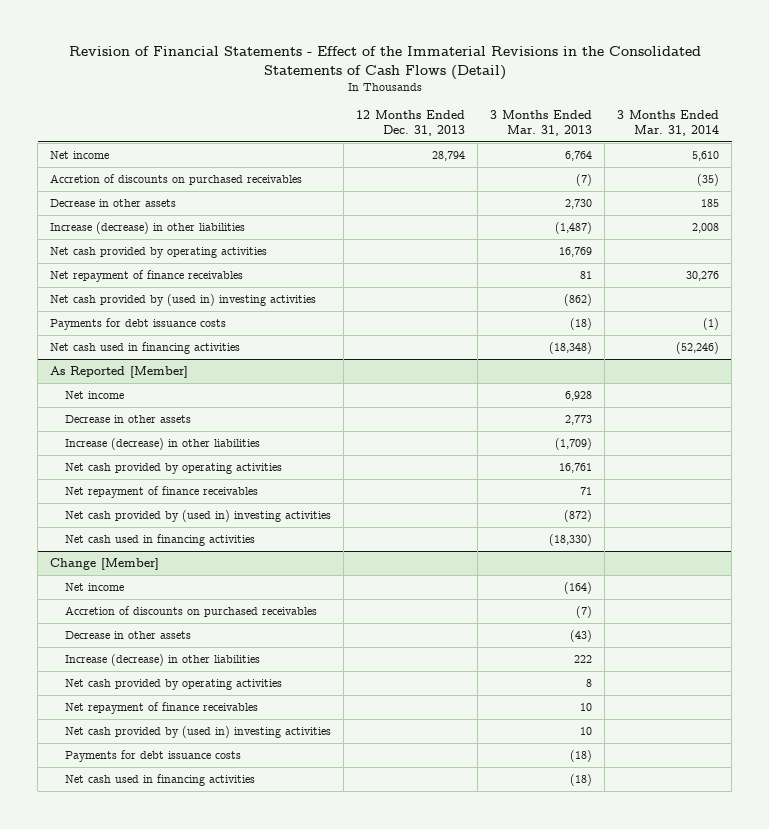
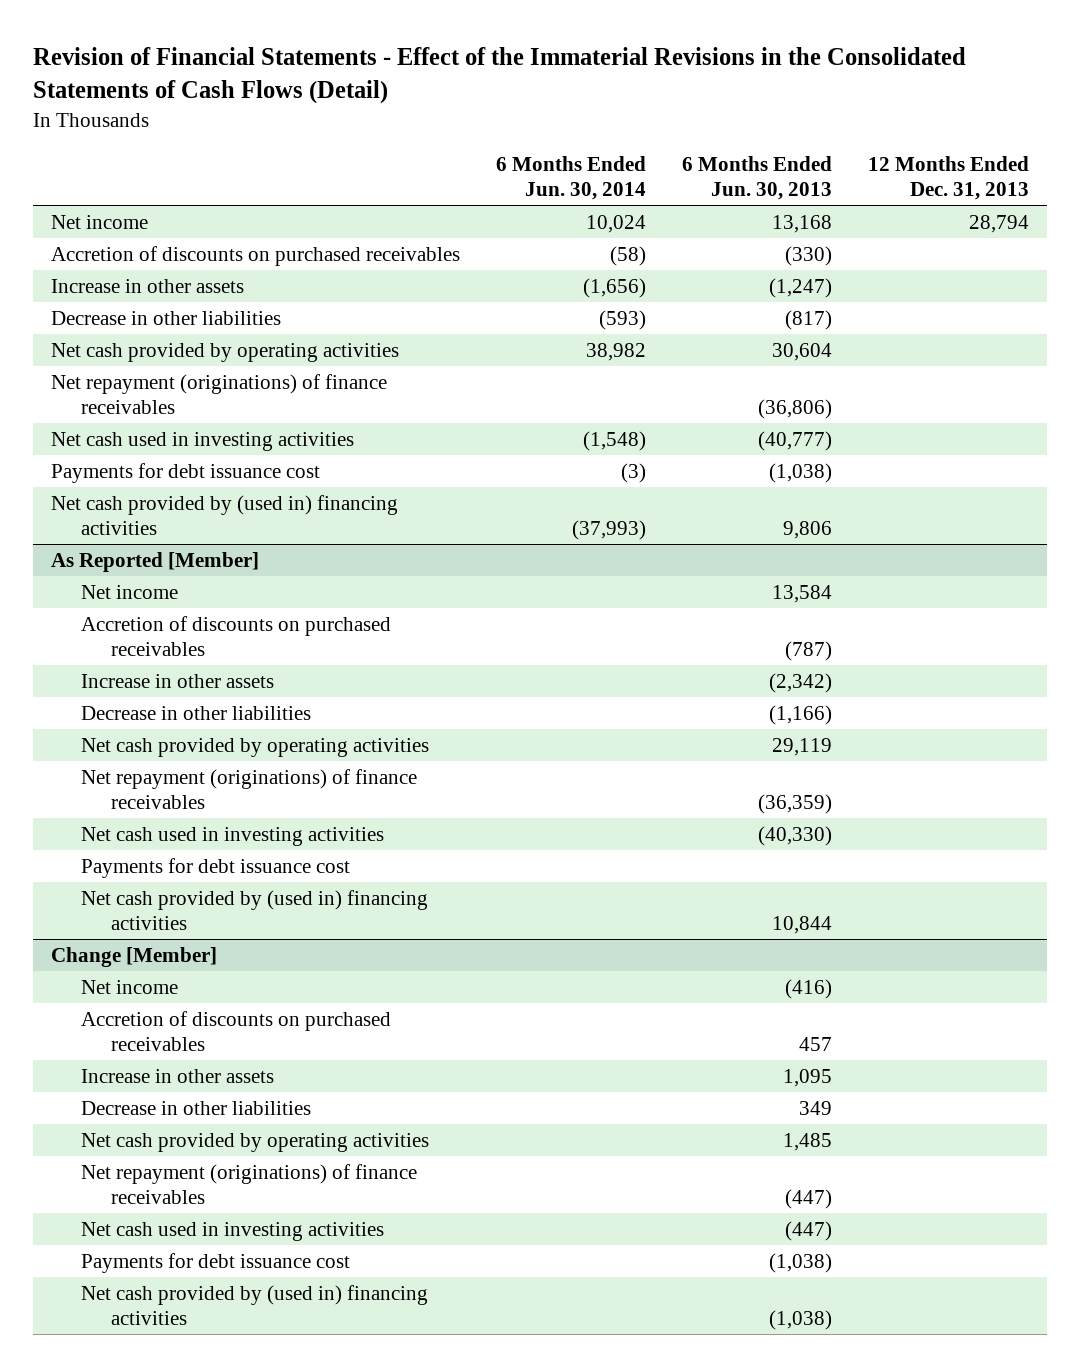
[490,109,593,136] 3 Months Ended Mar. 31, 2013 -> none
[617,109,720,136] 3 Months Ended Mar. 31, 2014 -> none
none -> [495,155,646,201] 6 Months Ended Jun. 30, 2014
none -> [681,155,832,201] 6 Months Ended Jun. 30, 2013
[50,199,177,208] Decrease in other assets -> [50,278,244,293] Increase in other assets
[50,222,246,235] Increase (decrease) in other liabilities -> [50,310,281,325] Decrease in other liabilities
[50,270,244,283] Net repayment of finance receivables -> [50,373,387,415] Net repayment (originations) of finance receivables
[50,294,317,307] Net cash provided by (used in) investing activities -> [50,431,354,451] Net cash used in investing activities
[50,318,227,331] Payments for debt issuance costs -> [50,462,320,483] Payments for debt issuance cost
[50,342,241,355] Net cash used in financing activities -> [50,494,398,536] Net cash provided by (used in) financing activities
none -> [80,615,391,657] Accretion of discounts on purchased receivables
[65,415,192,424] Decrease in other assets -> [80,673,274,688] Increase in other assets
[65,438,261,451] Increase (decrease) in other liabilities -> [80,705,311,720] Decrease in other liabilities
[65,486,259,499] Net repayment of finance receivables -> [80,768,417,810] Net repayment (originations) of finance receivables
[65,510,332,523] Net cash provided by (used in) investing activities -> [80,826,384,846] Net cash used in investing activities
none -> [80,857,350,878] Payments for debt issuance cost
[65,534,256,547] Net cash used in financing activities -> [80,889,428,931] Net cash provided by (used in) financing activities
[65,631,192,640] Decrease in other assets -> [80,1068,274,1083] Increase in other assets
[65,654,261,667] Increase (decrease) in other liabilities -> [80,1100,311,1115] Decrease in other liabilities
[65,702,259,715] Net repayment of finance receivables -> [80,1163,417,1205] Net repayment (originations) of finance receivables
[65,726,332,739] Net cash provided by (used in) investing activities -> [80,1221,384,1241] Net cash used in investing activities
[65,750,242,763] Payments for debt issuance costs -> [80,1252,350,1273] Payments for debt issuance cost
[65,774,256,787] Net cash used in financing activities -> [80,1284,428,1326] Net cash provided by (used in) financing activities

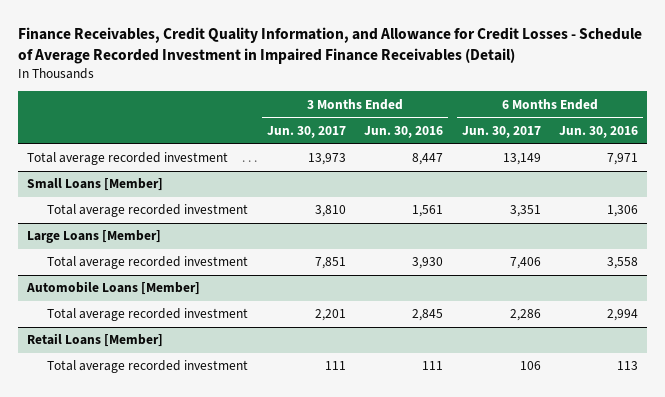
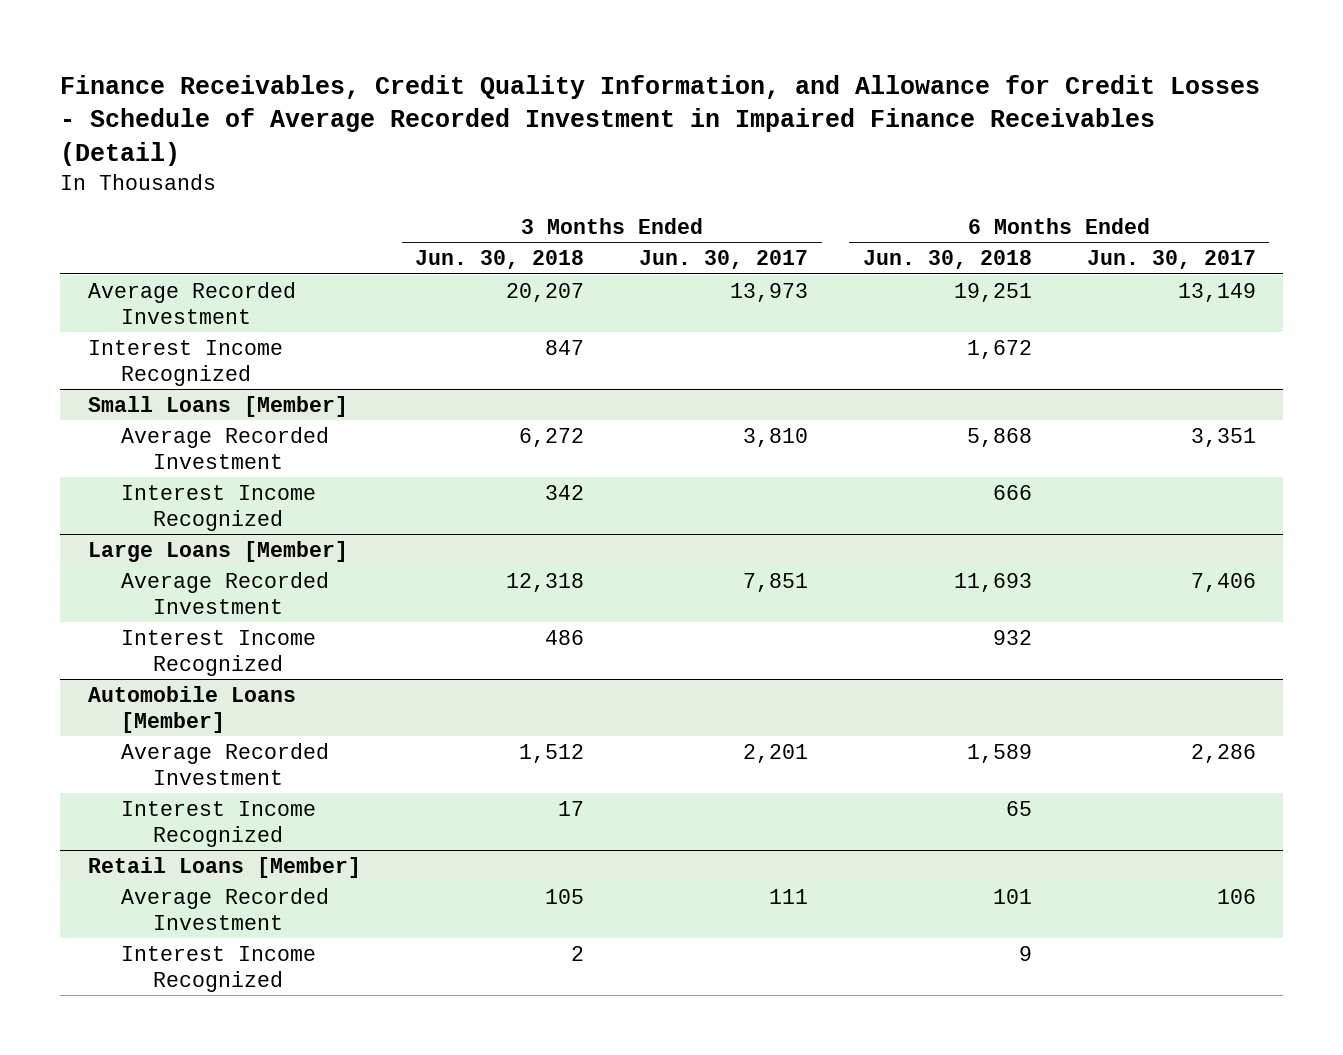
[364,125,444,138] Jun. 30, 2016 -> none
[559,125,639,138] Jun. 30, 2016 -> none
none -> [415,250,585,270] Jun. 30, 2018
none -> [862,250,1032,270] Jun. 30, 2018
[27,152,229,166] Total average recorded investment -> [87,281,296,324] Average Recorded Investment
none -> [87,339,283,386] Interest Income Recognized
[47,204,249,218] Total average recorded investment -> [120,426,329,469] Average Recorded Investment
none -> [120,484,316,531] Interest Income Recognized
[47,256,249,270] Total average recorded investment -> [120,571,329,614] Average Recorded Investment
none -> [120,629,316,676] Interest Income Recognized
[47,308,249,322] Total average recorded investment -> [120,742,329,785] Average Recorded Investment
none -> [120,800,316,847] Interest Income Recognized
[47,360,249,374] Total average recorded investment -> [120,887,329,930] Average Recorded Investment
none -> [120,945,316,992] Interest Income Recognized

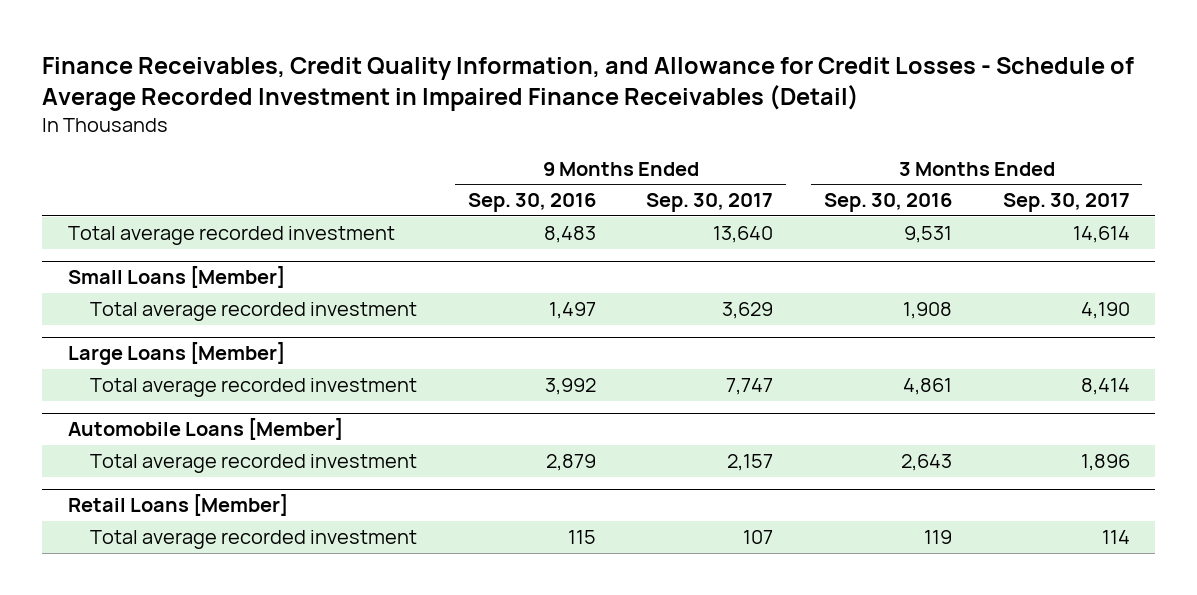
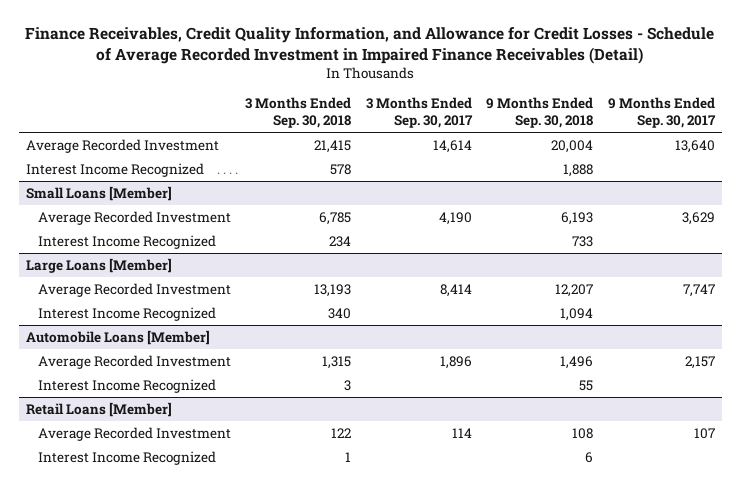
[467,193,596,213] Sep. 30, 2016 -> none
[824,193,953,213] Sep. 30, 2016 -> none
none -> [245,97,352,128] 3 Months Ended Sep. 30, 2018
none -> [486,97,594,128] 9 Months Ended Sep. 30, 2018
[67,226,395,246] Total average recorded investment -> [25,139,219,154] Average Recorded Investment
none -> [25,163,204,178] Interest Income Recognized
[90,302,418,322] Total average recorded investment -> [38,211,232,226] Average Recorded Investment
none -> [38,235,217,250] Interest Income Recognized
[90,378,418,398] Total average recorded investment -> [38,283,232,298] Average Recorded Investment
none -> [38,307,217,322] Interest Income Recognized
[90,454,418,474] Total average recorded investment -> [38,355,232,370] Average Recorded Investment
none -> [38,379,217,394] Interest Income Recognized
[90,530,418,550] Total average recorded investment -> [38,427,232,442] Average Recorded Investment
none -> [38,451,217,466] Interest Income Recognized

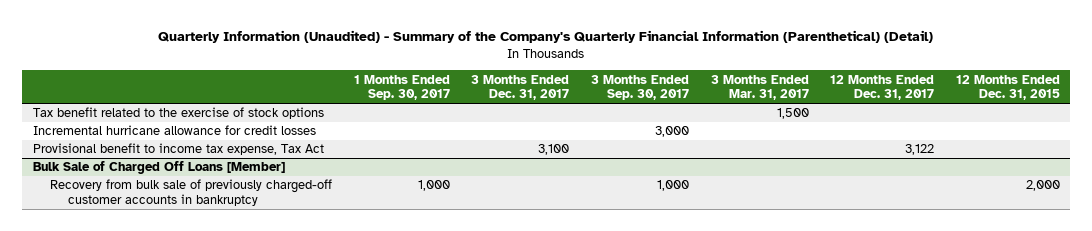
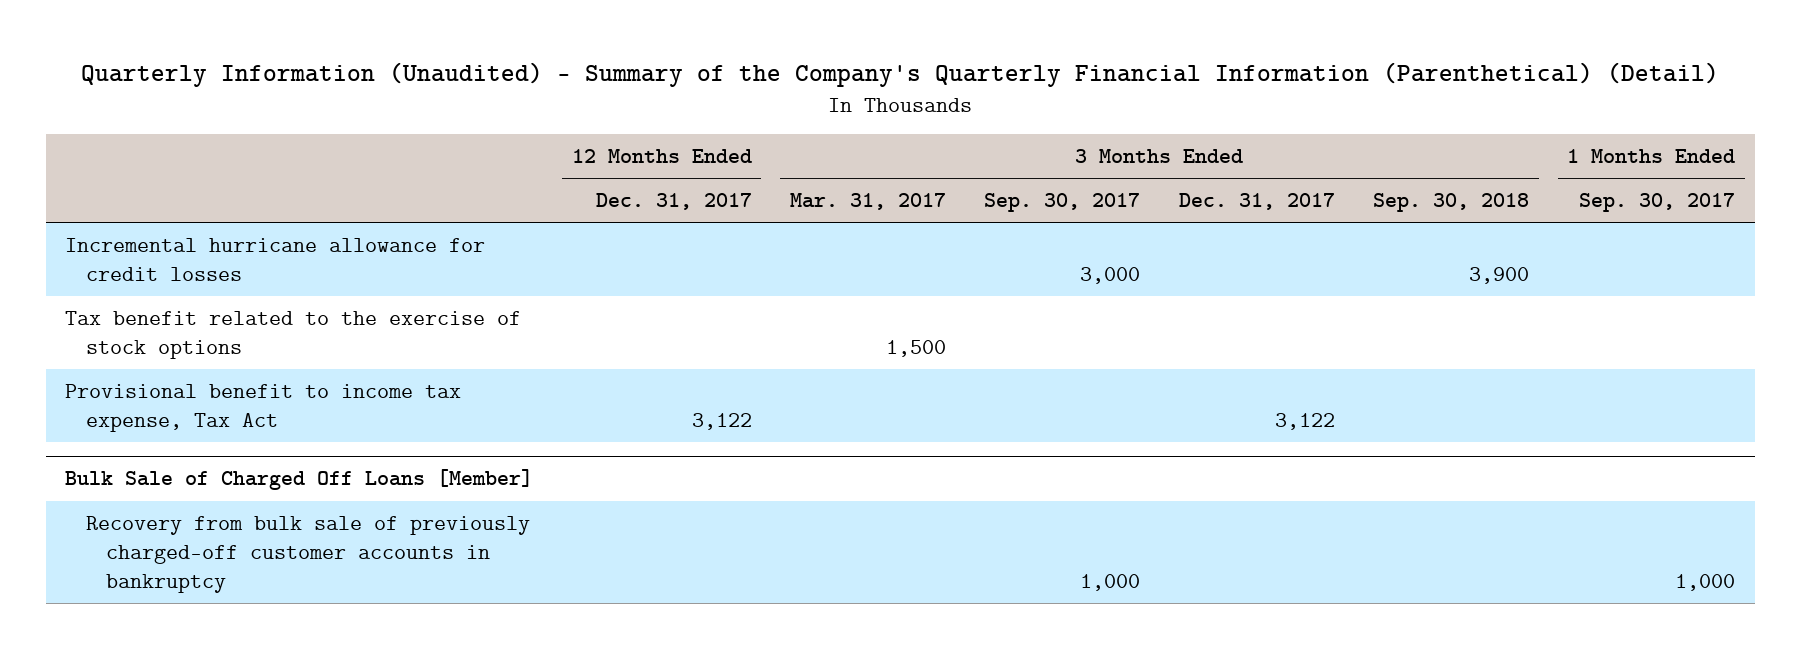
[955,74,1060,101] 12 Months Ended Dec. 31, 2015 -> none
none -> [1372,193,1529,213] Sep. 30, 2018
[32,107,324,120] Tax benefit related to the exercise of stock options -> [65,310,522,360] Tax benefit related to the exercise of stock options
[538,144,570,156] 3,100 -> [1274,413,1335,431] 3,122

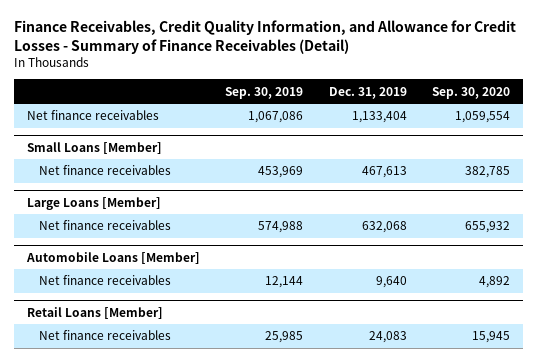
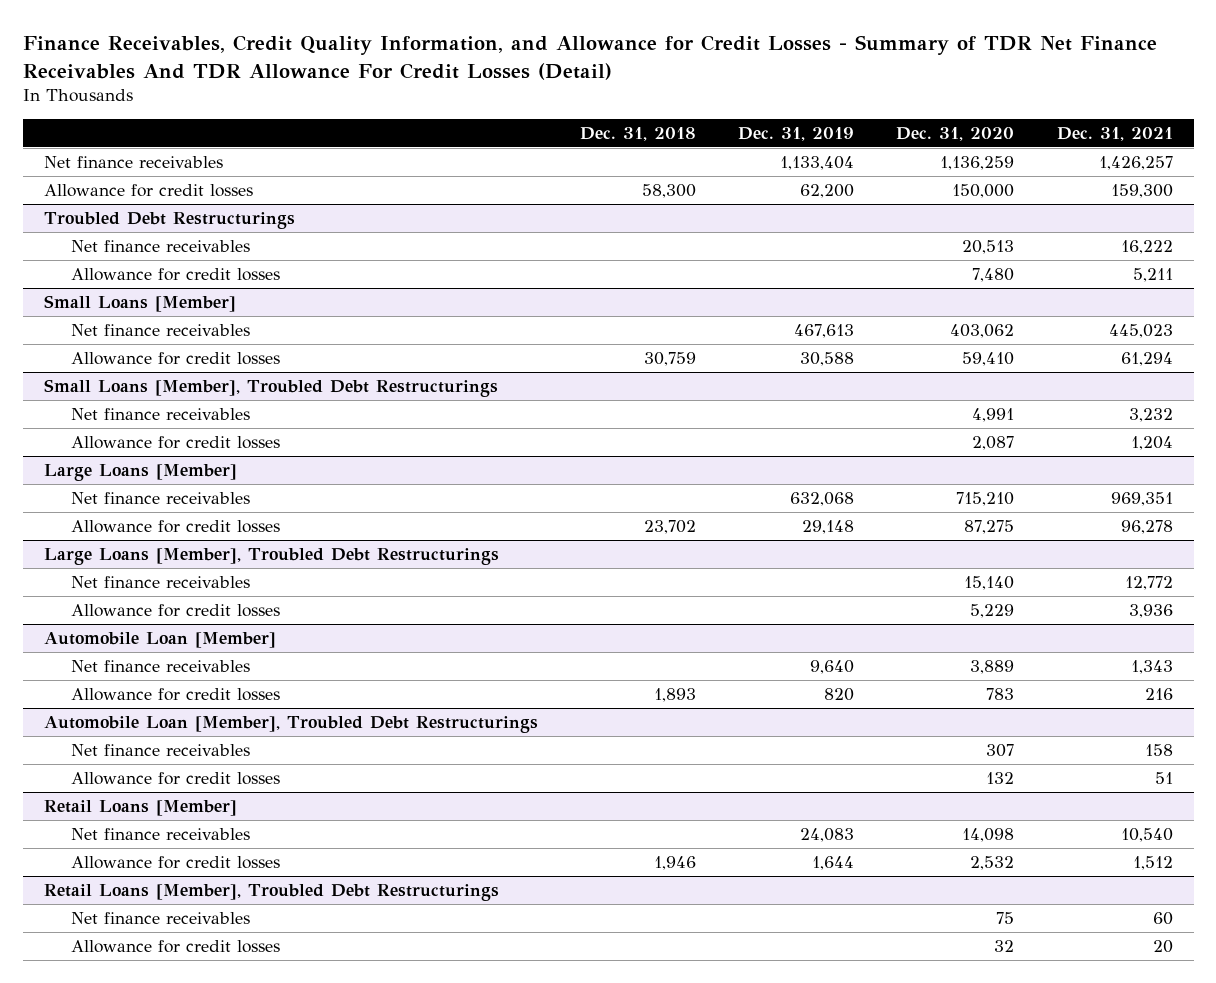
[13,20,516,55] Finance Receivables, Credit Quality Information, and Allowance for Credit Losses - Summary of Finance Receivables (Detail) -> [22,35,1157,80] Finance Receivables, Credit Quality Information, and Allowance for Credit Losses - Summary of TDR Net Finance Receivables And TDR Allowance For Credit Losses (Detail)
[225,86,304,99] Sep. 30, 2019 -> none
[432,86,511,99] Sep. 30, 2020 -> none
none -> [580,126,697,141] Dec. 31, 2018
none -> [896,126,1015,141] Dec. 31, 2020
none -> [1056,126,1173,141] Dec. 31, 2021
none -> [43,184,253,198] Allowance for credit losses
none -> [43,212,295,230] Troubled Debt Restructurings
none -> [70,240,250,253] Net finance receivables
none -> [70,268,280,282] Allowance for credit losses
none -> [70,352,280,366] Allowance for credit losses
none -> [43,379,498,398] Small Loans [Member], Troubled Debt Restructurings
none -> [70,408,250,421] Net finance receivables
none -> [70,436,280,450] Allowance for credit losses
none -> [70,520,280,534] Allowance for credit losses
none -> [43,548,499,566] Large Loans [Member], Troubled Debt Restructurings
none -> [70,576,250,589] Net finance receivables
none -> [70,604,280,618] Allowance for credit losses
[25,251,200,264] Automobile Loans [Member] -> [43,632,276,649] Automobile Loan [Member]
none -> [70,688,280,702] Allowance for credit losses
none -> [43,716,538,734] Automobile Loan [Member], Troubled Debt Restructurings
none -> [70,744,250,757] Net finance receivables
none -> [70,772,280,786] Allowance for credit losses
none -> [70,856,280,870] Allowance for credit losses
none -> [43,884,499,902] Retail Loans [Member], Troubled Debt Restructurings
none -> [70,912,250,925] Net finance receivables
none -> [70,940,280,954] Allowance for credit losses

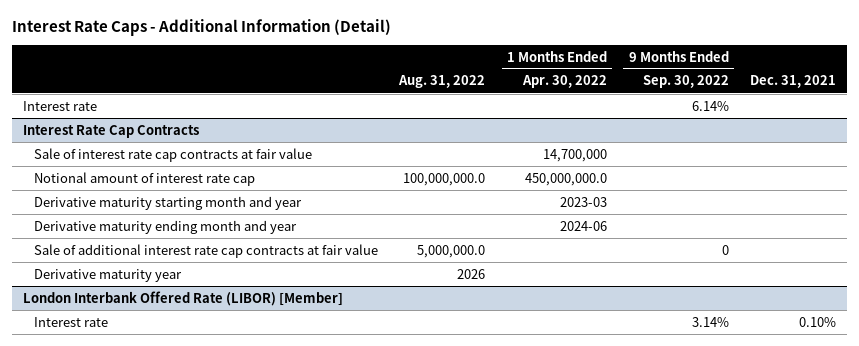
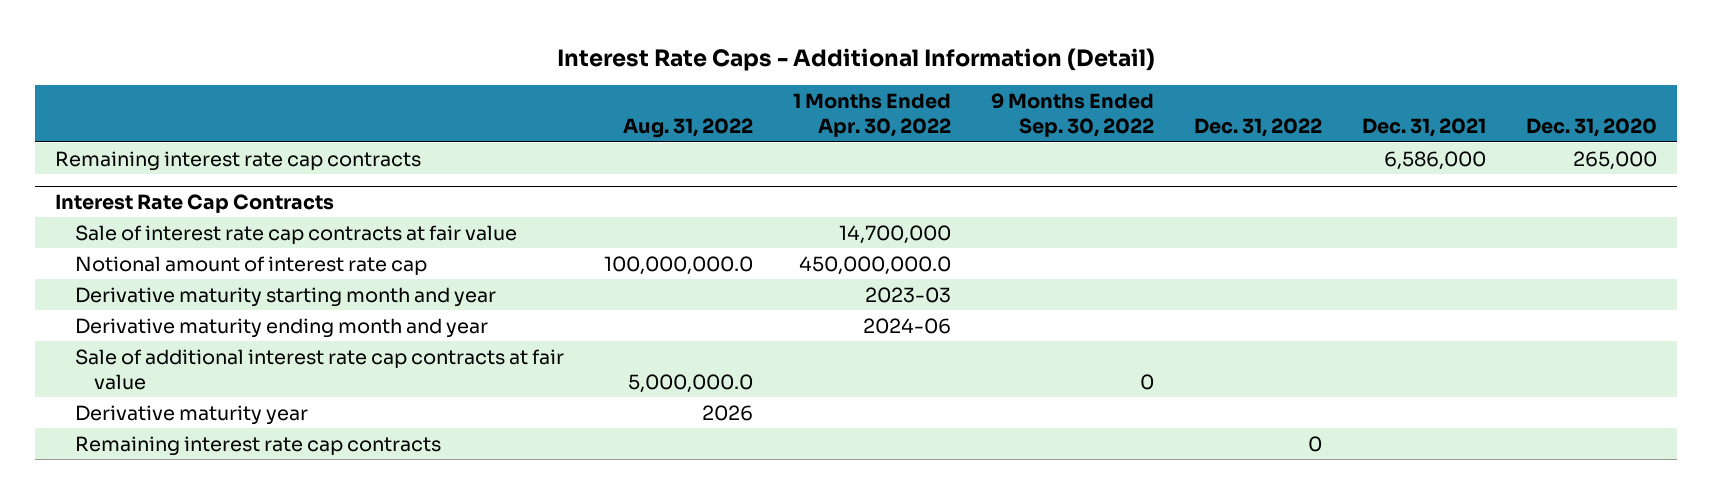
none -> [1194,118,1323,138] Dec. 31, 2022
none -> [1526,118,1658,138] Dec. 31, 2020
[23,100,98,111] Interest rate -> none
none -> [55,150,422,171] Remaining interest rate cap contracts
[23,290,344,306] London Interbank Offered Rate (LIBOR) [Member] -> none
[33,316,108,327] Interest rate -> none
none -> [74,435,441,456] Remaining interest rate cap contracts

